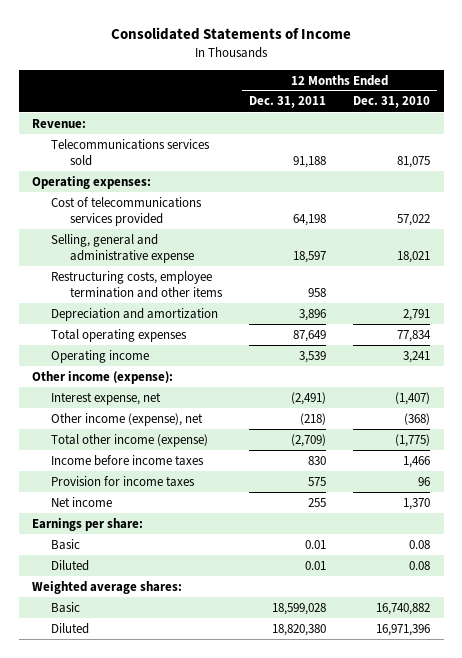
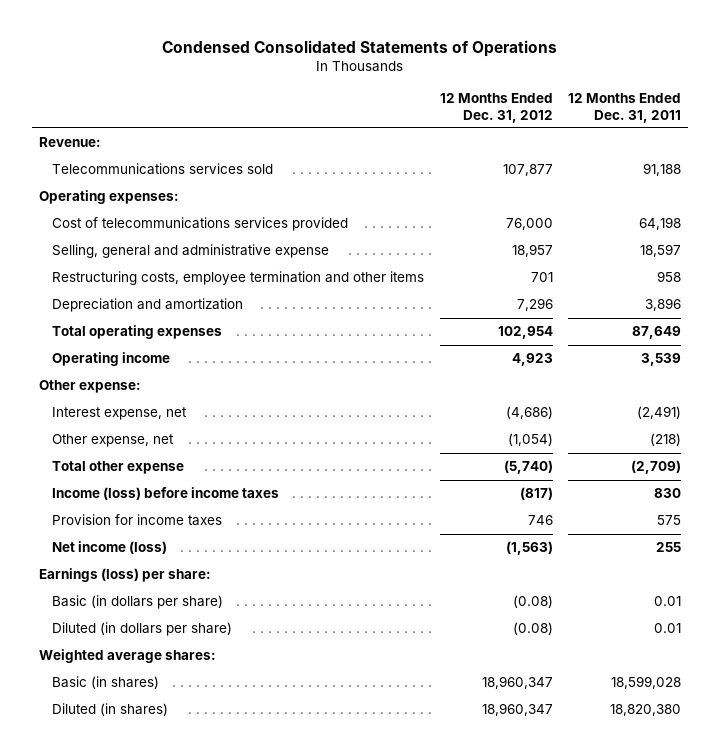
[111,27,352,41] Consolidated Statements of Income -> [161,39,557,57] Condensed Consolidated Statements of Operations
[353,96,431,109] Dec. 31, 2010 -> none
none -> [439,92,553,123] 12 Months Ended Dec. 31, 2012
[32,370,174,384] Other income (expense): -> [39,380,142,394] Other expense:
[51,412,204,426] Other income (expense), net -> [52,434,175,448] Other expense, net
[51,433,209,447] Total other income (expense) -> [52,461,185,475] Total other expense
[51,454,205,466] Income before income taxes -> [52,487,280,501] Income (loss) before income taxes
[51,496,113,507] Net income -> [52,541,168,555] Net income (loss)
[32,517,144,531] Earnings per share: -> [39,568,212,583] Earnings (loss) per share:
[51,538,81,550] Basic -> [52,595,224,610] Basic (in dollars per share)
[51,559,90,571] Diluted -> [52,622,233,637] Diluted (in dollars per share)
[51,601,81,613] Basic -> [52,676,160,690] Basic (in shares)
[51,622,90,634] Diluted -> [52,703,169,717] Diluted (in shares)

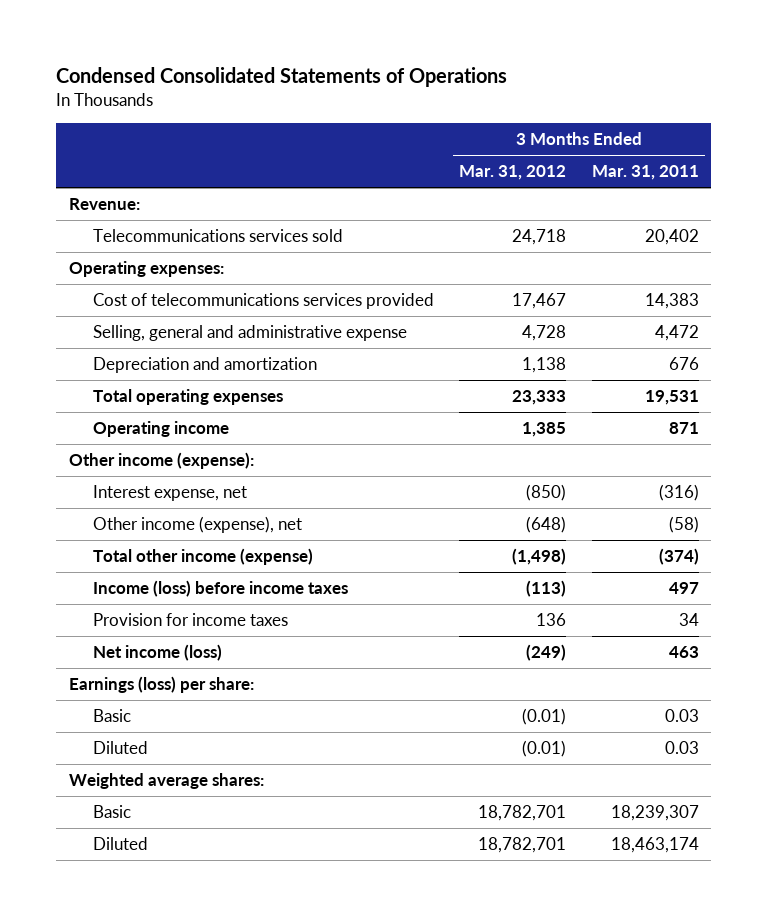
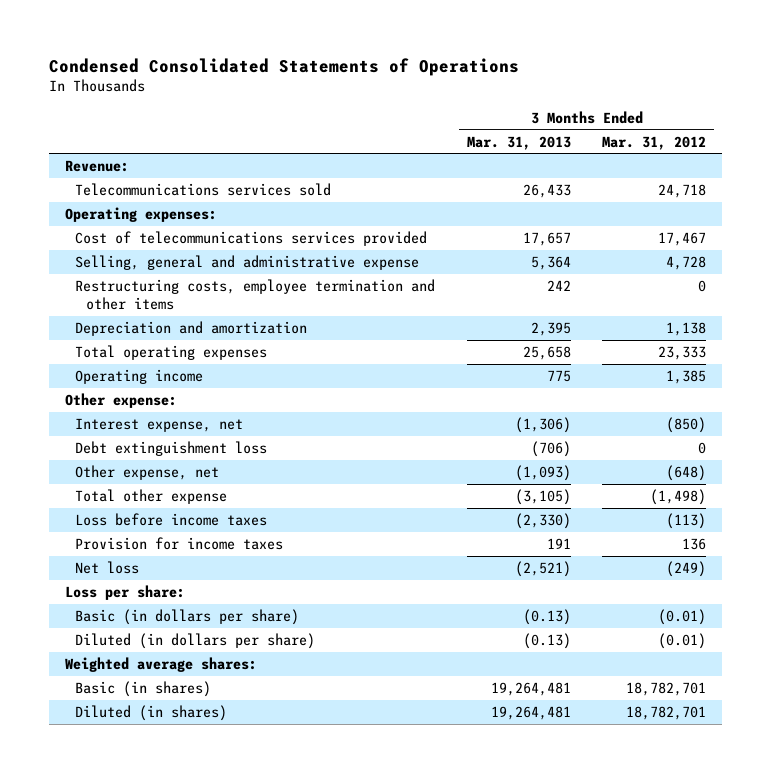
[591,165,699,181] Mar. 31, 2011 -> none
none -> [466,135,571,150] Mar. 31, 2013
none -> [75,278,436,310] Restructuring costs, employee termination and other items
[68,452,254,470] Other income (expense): -> [64,392,177,408] Other expense:
none -> [75,440,268,456] Debt extinguishment loss
[93,516,303,534] Other income (expense), net -> [75,464,220,480] Other expense, net
[93,548,314,566] Total other income (expense) -> [75,488,228,504] Total other expense
[93,580,349,598] Income (loss) before income taxes -> [75,512,268,526] Loss before income taxes
[93,644,223,662] Net income (loss) -> [75,560,140,574] Net loss
[68,676,254,694] Earnings (loss) per share: -> [64,584,185,600] Loss per share:
[93,709,132,723] Basic -> [75,608,300,625] Basic (in dollars per share)
[93,741,149,755] Diluted -> [75,632,316,649] Diluted (in dollars per share)
[93,805,132,819] Basic -> [75,680,212,697] Basic (in shares)
[93,837,149,851] Diluted -> [75,704,228,721] Diluted (in shares)

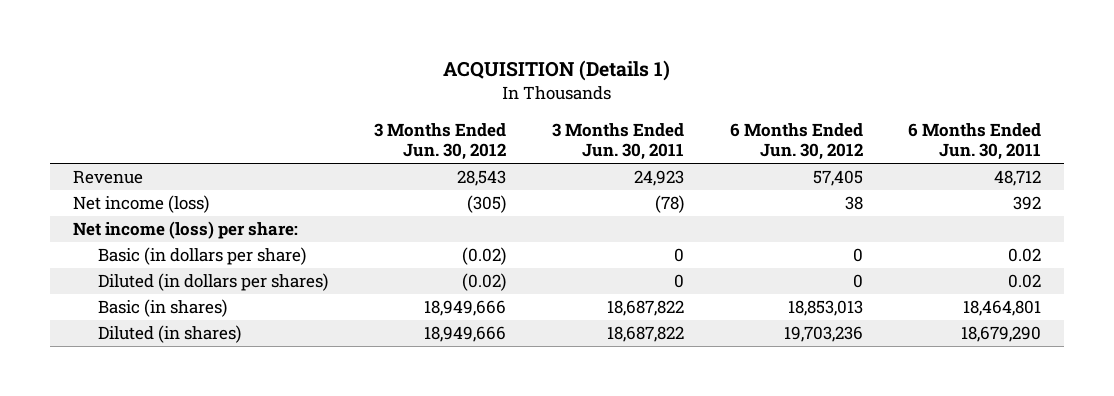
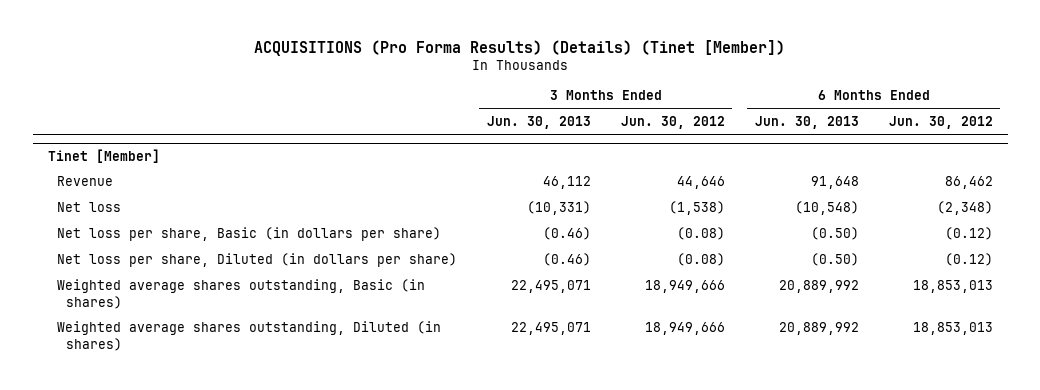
[443,60,671,82] ACQUISITION (Details 1) -> [254,39,786,56] ACQUISITIONS (Pro Forma Results) (Details) (Tinet [Member])
[551,122,684,161] 3 Months Ended Jun. 30, 2011 -> none
[908,122,1042,161] 6 Months Ended Jun. 30, 2011 -> none
none -> [486,115,591,129] Jun. 30, 2013
none -> [754,115,859,129] Jun. 30, 2013
[73,221,299,240] Net income (loss) per share: -> none
none -> [47,148,160,163] Tinet [Member]
[456,170,506,187] 28,543 -> [676,176,725,190] 44,646
[812,170,863,187] 57,405 -> [944,176,993,190] 86,462
[73,195,210,214] Net income (loss) -> [56,202,121,213] Net loss
[466,195,506,214] (305) -> [668,201,725,216] (1,538)
[844,196,863,211] 38 -> [936,201,993,216] (2,348)
[98,247,307,266] Basic (in dollars per share) -> [56,227,441,242] Net loss per share, Basic (in dollars per share)
[461,247,506,266] (0.02) -> [676,227,725,241] (0.08)
[852,248,863,263] 0 -> [944,227,993,241] (0.12)
[98,273,329,292] Diluted (in dollars per shares) -> [56,253,457,268] Net loss per share, Diluted (in dollars per share)
[461,273,506,292] (0.02) -> [676,253,725,267] (0.08)
[852,274,863,289] 0 -> [944,253,993,267] (0.12)
[98,299,228,318] Basic (in shares) -> [56,279,425,309] Weighted average shares outstanding, Basic (in shares)
[98,325,242,344] Diluted (in shares) -> [56,321,441,351] Weighted average shares outstanding, Diluted (in shares)
[783,326,863,343] 19,703,236 -> [912,322,993,336] 18,853,013

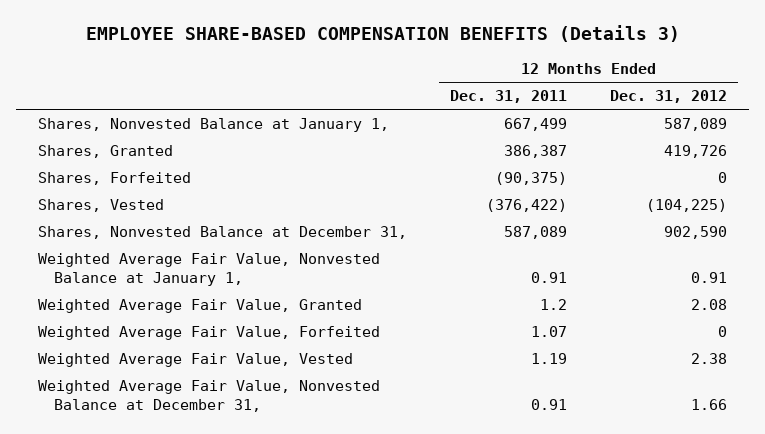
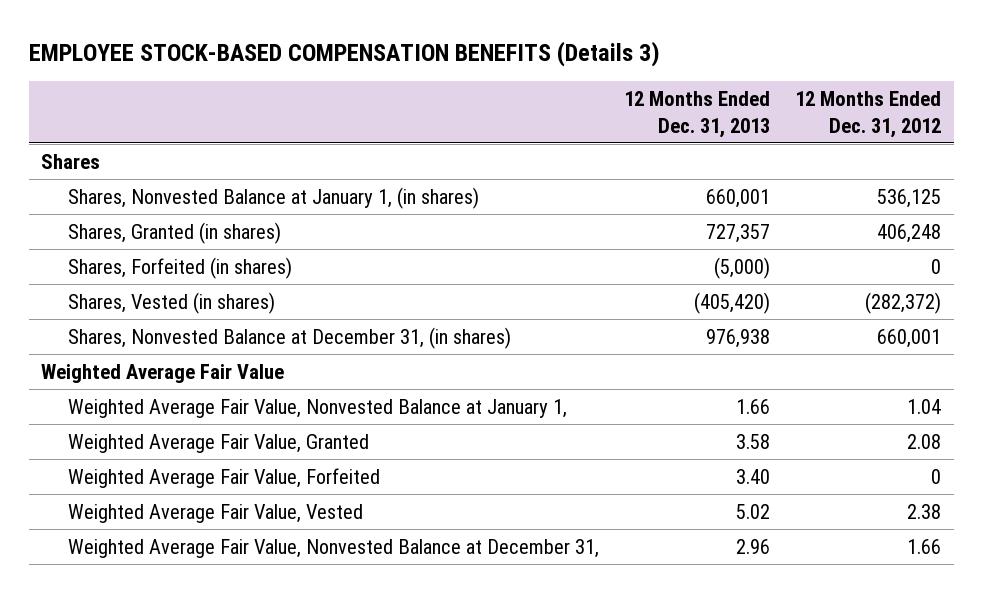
[85,24,680,42] EMPLOYEE SHARE-BASED COMPENSATION BENEFITS (Details 3) -> [28,40,660,67] EMPLOYEE STOCK-BASED COMPENSATION BENEFITS (Details 3)
[450,90,568,104] Dec. 31, 2011 -> none
none -> [624,91,771,138] 12 Months Ended Dec. 31, 2013
none -> [41,153,101,169] Shares
[38,118,390,133] Shares, Nonvested Balance at January 1, -> [68,186,480,209] Shares, Nonvested Balance at January 1, (in shares)
[664,118,728,132] 587,089 -> [877,188,942,208] 536,125
[38,145,174,159] Shares, Granted -> [68,221,282,244] Shares, Granted (in shares)
[664,145,728,159] 419,726 -> [877,223,942,243] 406,248
[38,172,192,186] Shares, Forfeited -> [68,256,293,279] Shares, Forfeited (in shares)
[38,199,165,213] Shares, Vested -> [68,291,276,314] Shares, Vested (in shares)
[646,199,728,213] (104,225) -> [865,291,942,314] (282,372)
[38,226,408,240] Shares, Nonvested Balance at December 31, -> [68,326,512,349] Shares, Nonvested Balance at December 31, (in shares)
[664,226,728,240] 902,590 -> [877,328,942,348] 660,001
none -> [41,363,285,383] Weighted Average Fair Value
[691,272,728,284] 0.91 -> [907,398,942,414] 1.04

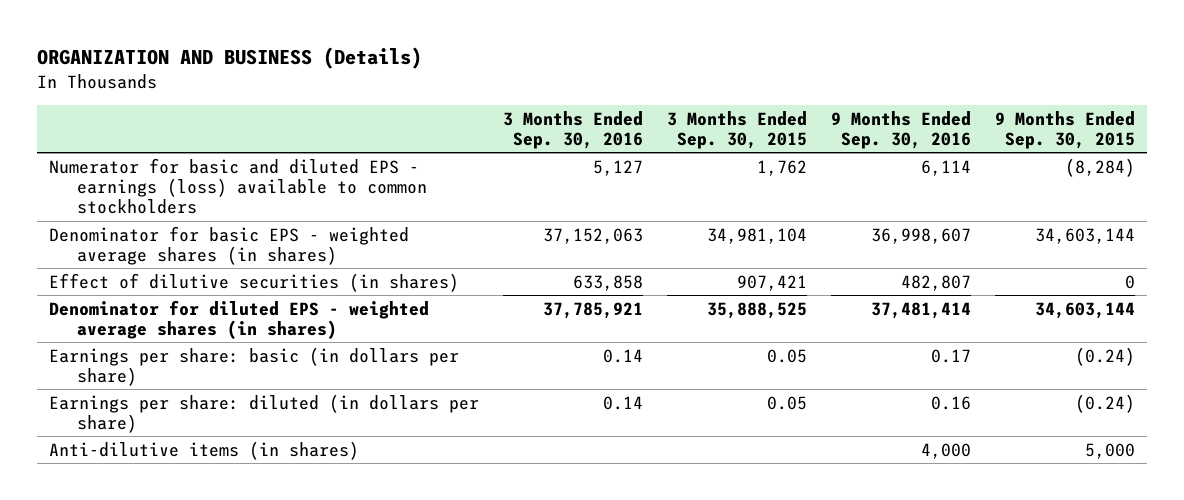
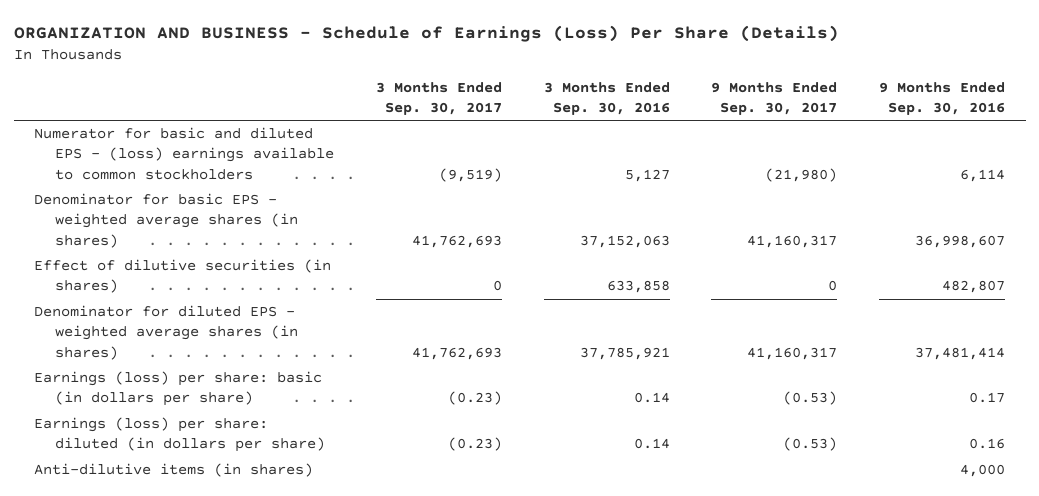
[37,47,423,70] ORGANIZATION AND BUSINESS (Details) -> [13,24,839,42] ORGANIZATION AND BUSINESS - Schedule of Earnings (Loss) Per Share (Details)
[666,110,807,149] 3 Months Ended Sep. 30, 2015 -> none
[994,110,1135,149] 9 Months Ended Sep. 30, 2015 -> none
none -> [376,81,503,115] 3 Months Ended Sep. 30, 2017
none -> [711,81,838,115] 9 Months Ended Sep. 30, 2017
[49,157,427,215] Numerator for basic and diluted EPS - earnings (loss) available to common stockholders -> [34,127,335,180] Numerator for basic and diluted EPS - (loss) earnings available to common stockholders
[49,346,460,386] Earnings per share: basic (in dollars per share) -> [34,371,323,407] Earnings (loss) per share: basic (in dollars per share)
[49,393,480,433] Earnings per share: diluted (in dollars per share) -> [34,417,326,453] Earnings (loss) per share: diluted (in dollars per share)

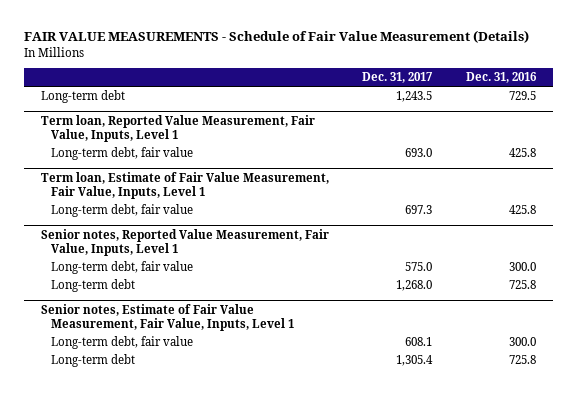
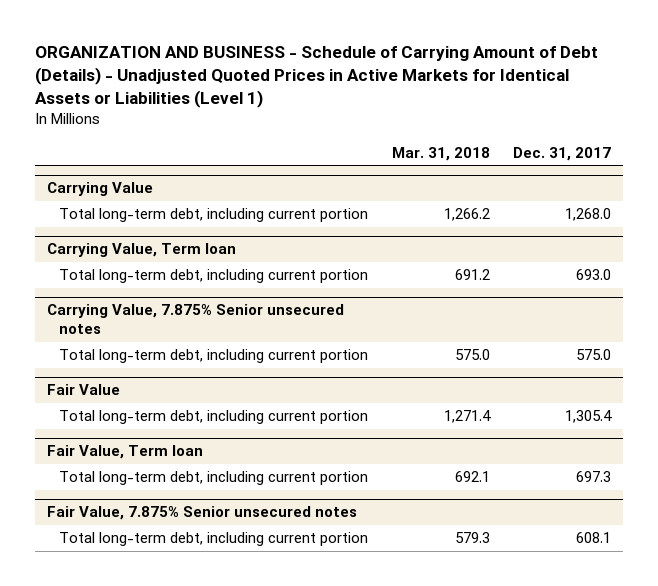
[23,30,529,44] FAIR VALUE MEASUREMENTS - Schedule of Fair Value Measurement (Details) -> [34,46,598,109] ORGANIZATION AND BUSINESS - Schedule of Carrying Amount of Debt (Details) - Unadjusted Quoted Prices in Active Markets for Identical Assets or Liabilities (Level 1)
[466,72,538,84] Dec. 31, 2016 -> none
none -> [391,146,490,161] Mar. 31, 2018
[40,90,125,104] Long-term debt -> none
[40,114,315,142] Term loan, Reported Value Measurement, Fair Value, Inputs, Level 1 -> none
[40,171,329,199] Term loan, Estimate of Fair Value Measurement, Fair Value, Inputs, Level 1 -> none
[40,228,329,256] Senior notes, Reported Value Measurement, Fair Value, Inputs, Level 1 -> none
[51,279,136,293] Long-term debt -> none
[40,303,295,331] Senior notes, Estimate of Fair Value Measurement, Fair Value, Inputs, Level 1 -> none
[51,354,136,368] Long-term debt -> none
none -> [46,182,153,197] Carrying Value
[51,147,194,161] Long-term debt, fair value -> [59,208,369,223] Total long-term debt, including current portion
[405,148,433,158] 693.0 -> [565,208,612,222] 1,268.0
none -> [46,243,236,258] Carrying Value, Term loan
[51,204,194,218] Long-term debt, fair value -> [59,269,369,284] Total long-term debt, including current portion
[405,205,433,215] 697.3 -> [576,269,612,281] 693.0
none -> [46,304,344,335] Carrying Value, 7.875% Senior unsecured notes
[51,261,194,275] Long-term debt, fair value -> [59,349,369,364] Total long-term debt, including current portion
none -> [46,384,120,396] Fair Value
[51,336,194,350] Long-term debt, fair value -> [59,410,369,425] Total long-term debt, including current portion
[405,337,433,347] 608.1 -> [565,410,613,424] 1,305.4
none -> [46,445,203,460] Fair Value, Term loan
none -> [59,471,369,486] Total long-term debt, including current portion
none -> [46,506,357,521] Fair Value, 7.875% Senior unsecured notes
none -> [59,532,369,547] Total long-term debt, including current portion

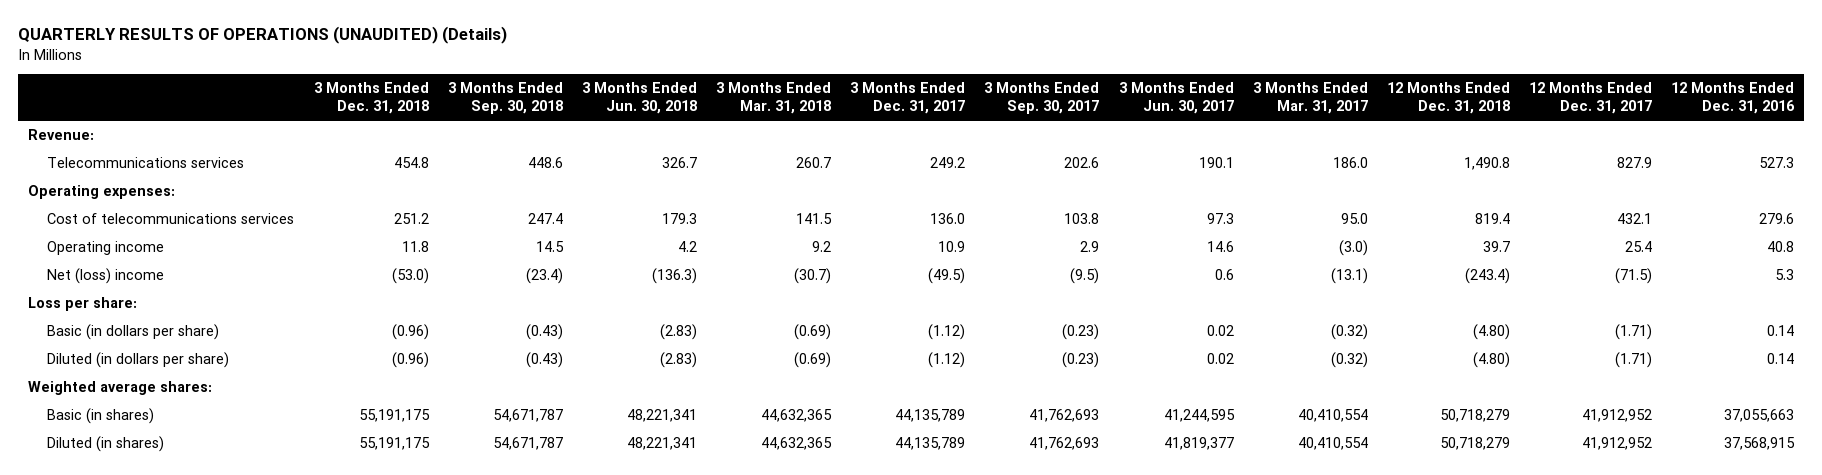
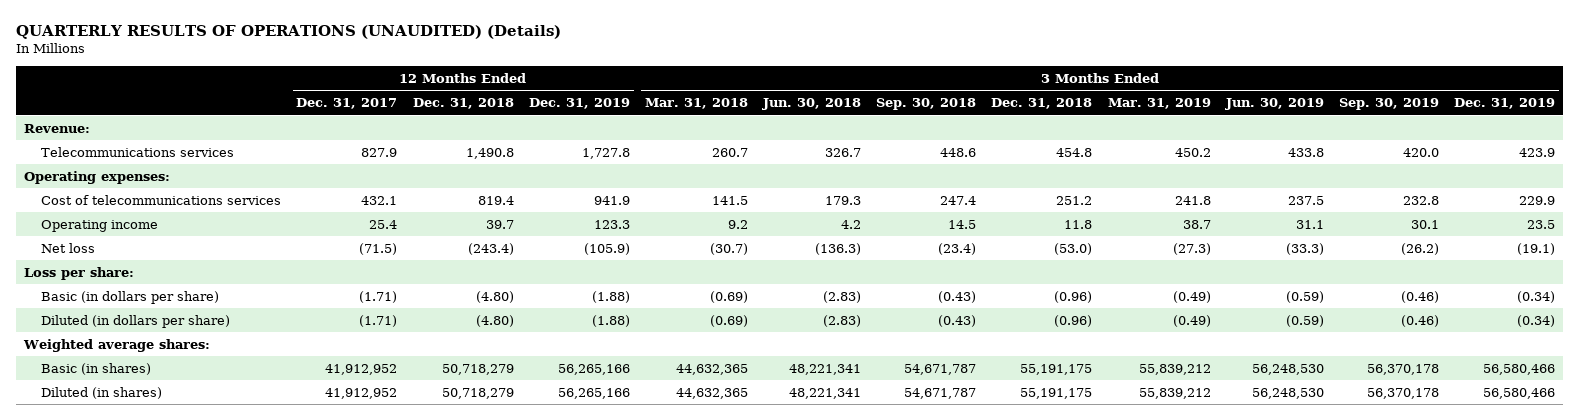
[850,82,966,115] 3 Months Ended Dec. 31, 2017 -> none
[984,82,1100,115] 3 Months Ended Sep. 30, 2017 -> none
[1118,82,1234,115] 3 Months Ended Jun. 30, 2017 -> none
[1252,82,1368,115] 3 Months Ended Mar. 31, 2017 -> none
[1671,82,1796,115] 12 Months Ended Dec. 31, 2016 -> none
none -> [528,98,630,110] Dec. 31, 2019
none -> [1107,98,1211,110] Mar. 31, 2019
none -> [1224,98,1324,111] Jun. 30, 2019
none -> [1338,98,1439,111] Sep. 30, 2019
none -> [1454,98,1556,110] Dec. 31, 2019
[47,268,165,285] Net (loss) income -> [41,242,96,253] Net loss

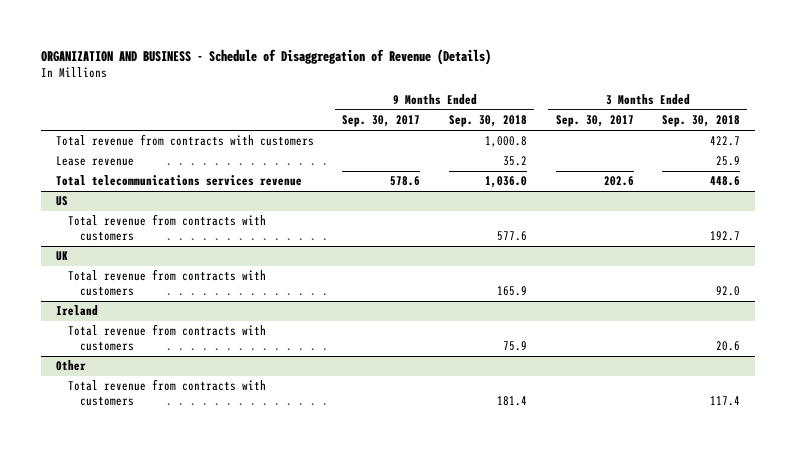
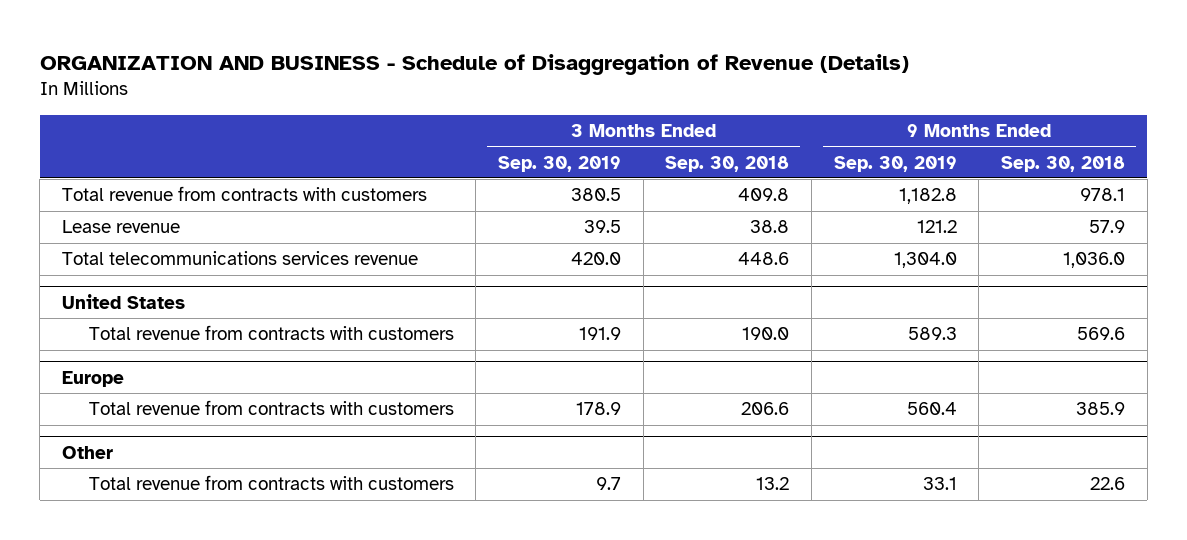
[342,115,421,128] Sep. 30, 2017 -> none
[555,115,634,128] Sep. 30, 2017 -> none
none -> [498,155,622,172] Sep. 30, 2019
none -> [833,155,957,172] Sep. 30, 2019
[485,136,528,148] 1,000.8 -> [1080,188,1126,202] 978.1
[710,136,741,147] 422.7 -> [738,188,790,202] 409.8
[503,156,528,167] 35.2 -> [1089,220,1126,234] 57.9
[716,156,741,167] 25.9 -> [750,220,790,234] 38.8
[55,305,98,317] Ireland -> none
[67,324,266,351] Total revenue from contracts with customers -> none
[55,196,68,207] US -> [61,293,185,309] United States
[497,230,528,241] 577.6 -> [1077,327,1126,341] 569.6
[710,230,741,241] 192.7 -> [742,327,790,341] 190.0
[55,251,68,262] UK -> [61,370,124,387] Europe
[497,285,528,296] 165.9 -> [1076,402,1126,416] 385.9
[716,285,741,296] 92.0 -> [741,402,790,416] 206.6
[497,395,528,406] 181.4 -> [1090,477,1126,491] 22.6
[710,395,741,406] 117.4 -> [756,477,790,491] 13.2

